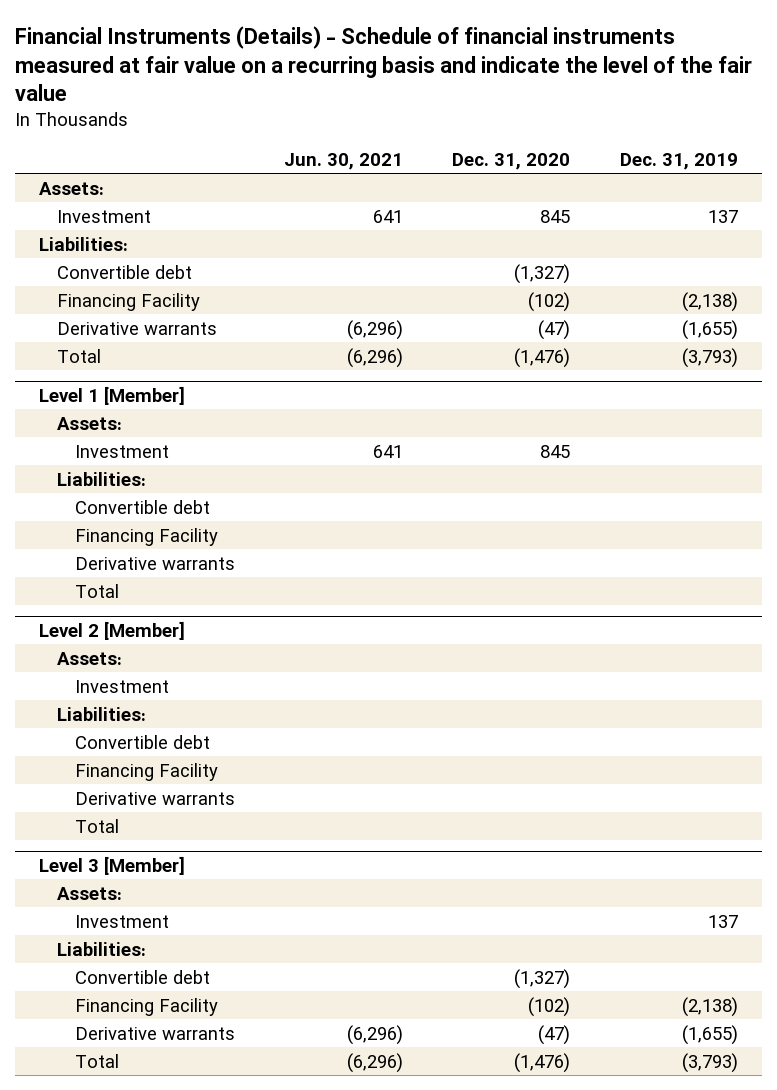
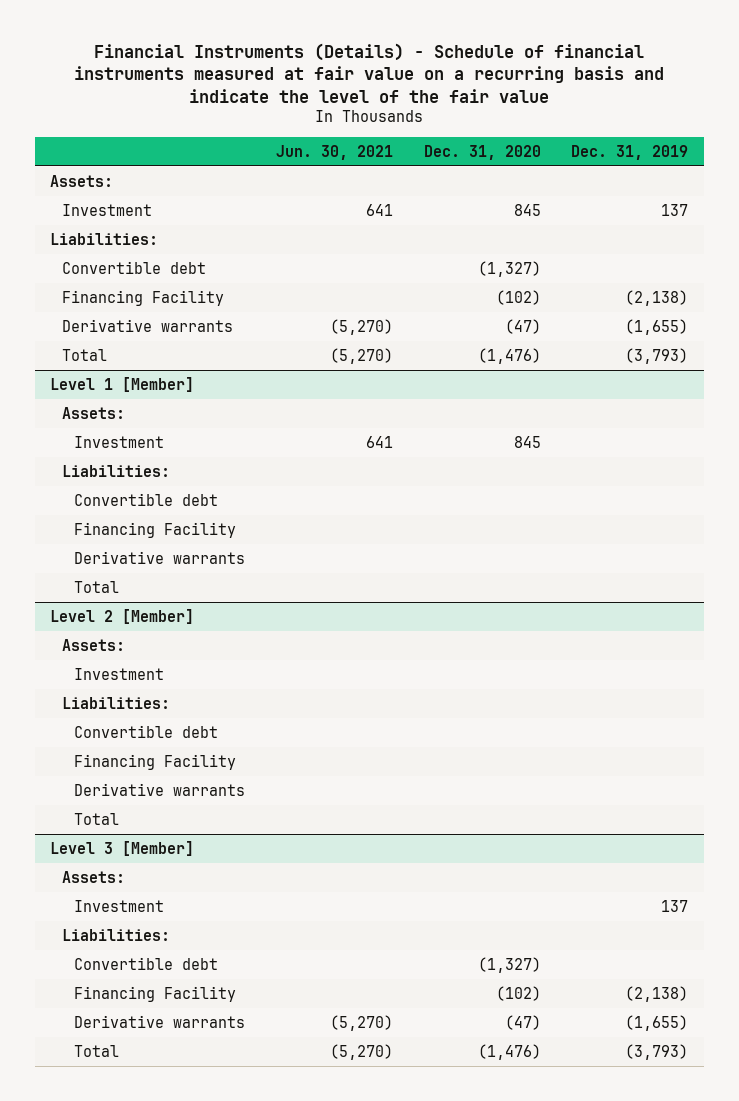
[347,319,404,340] (6,296) -> [329,318,393,335] (5,270)
[347,347,404,368] (6,296) -> [329,347,393,364] (5,270)
[347,1024,404,1045] (6,296) -> [329,1014,393,1031] (5,270)
[347,1052,404,1073] (6,296) -> [329,1043,393,1060] (5,270)

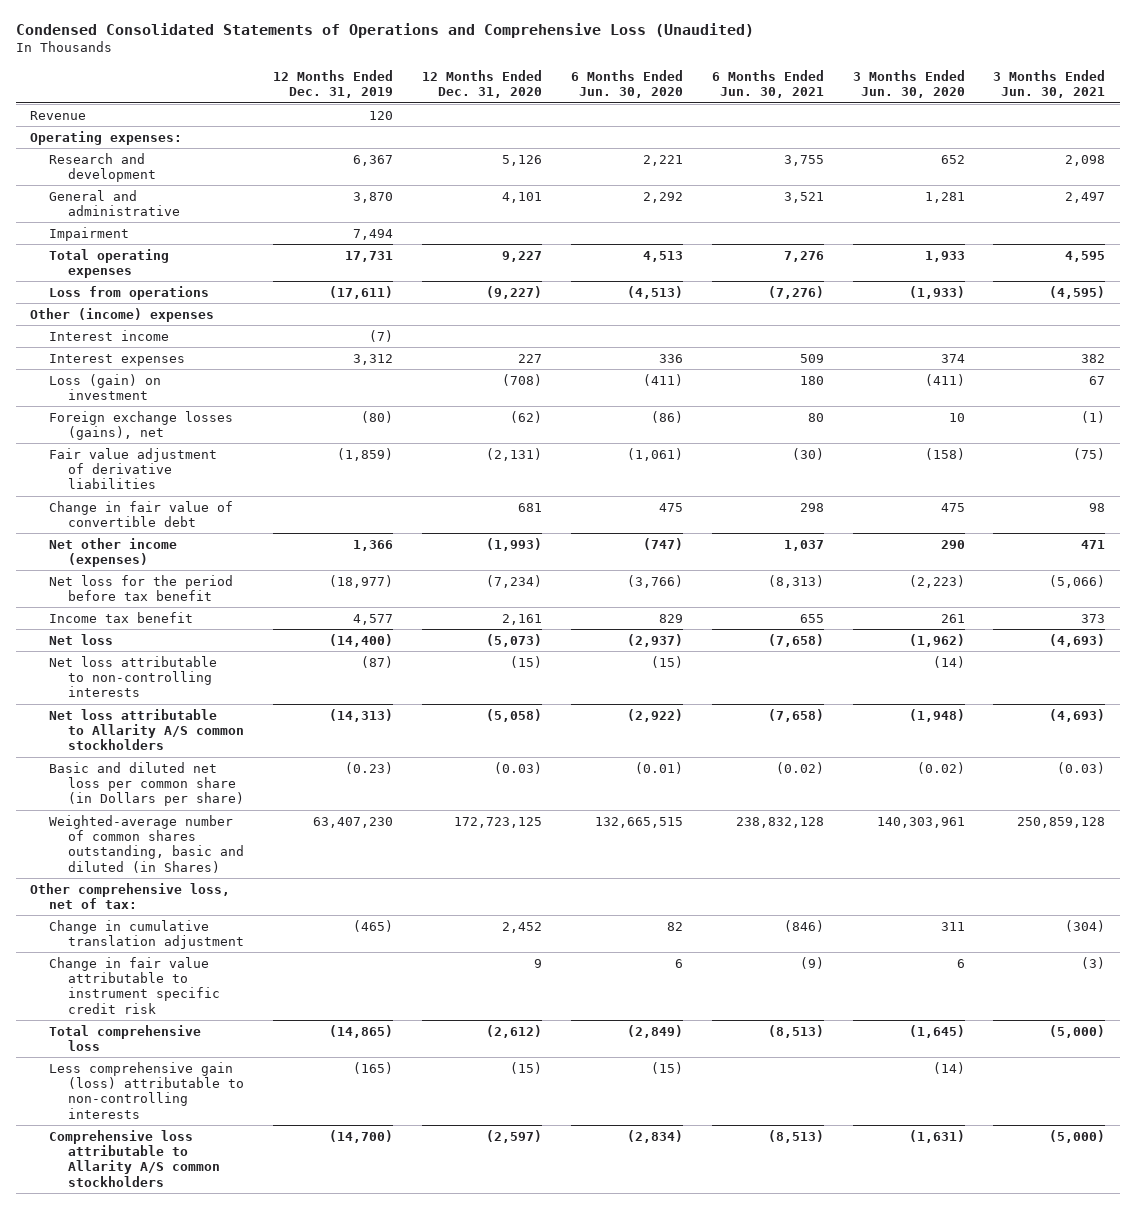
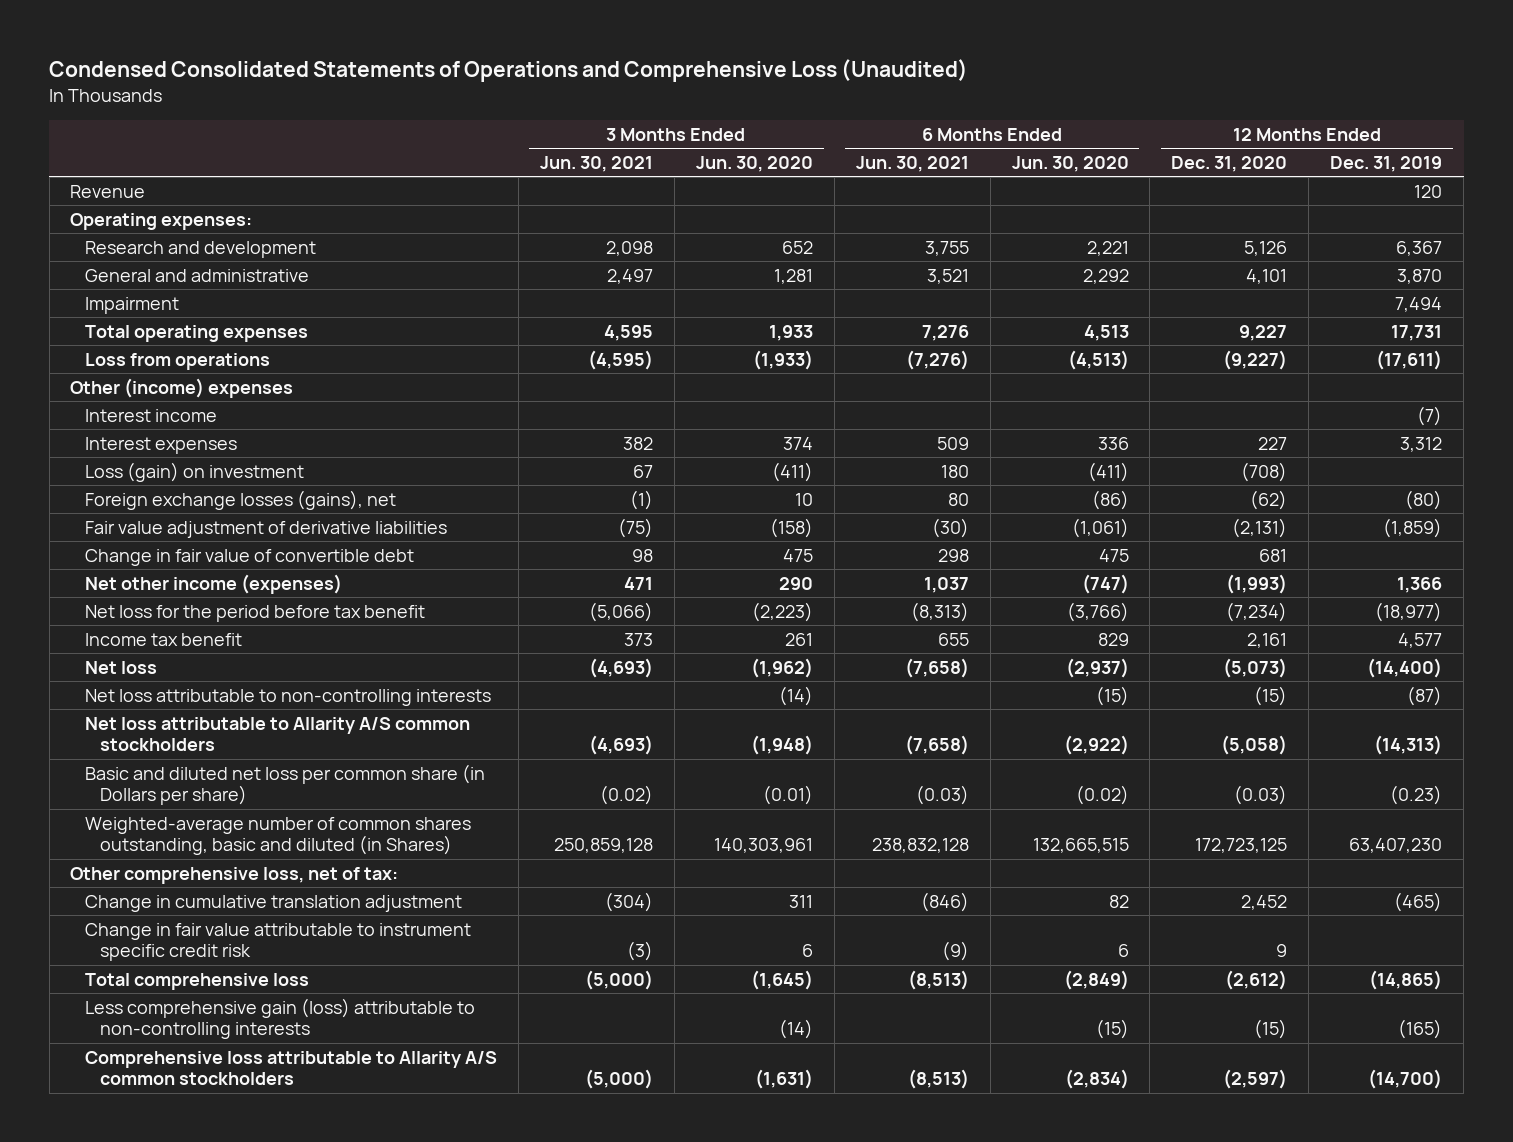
[634,761,683,774] (0.01) -> [1075,785,1129,806] (0.02)
[775,761,824,774] (0.02) -> [915,785,969,806] (0.03)
[916,761,965,774] (0.02) -> [762,785,813,806] (0.01)
[1057,761,1106,774] (0.03) -> [600,785,654,806] (0.02)

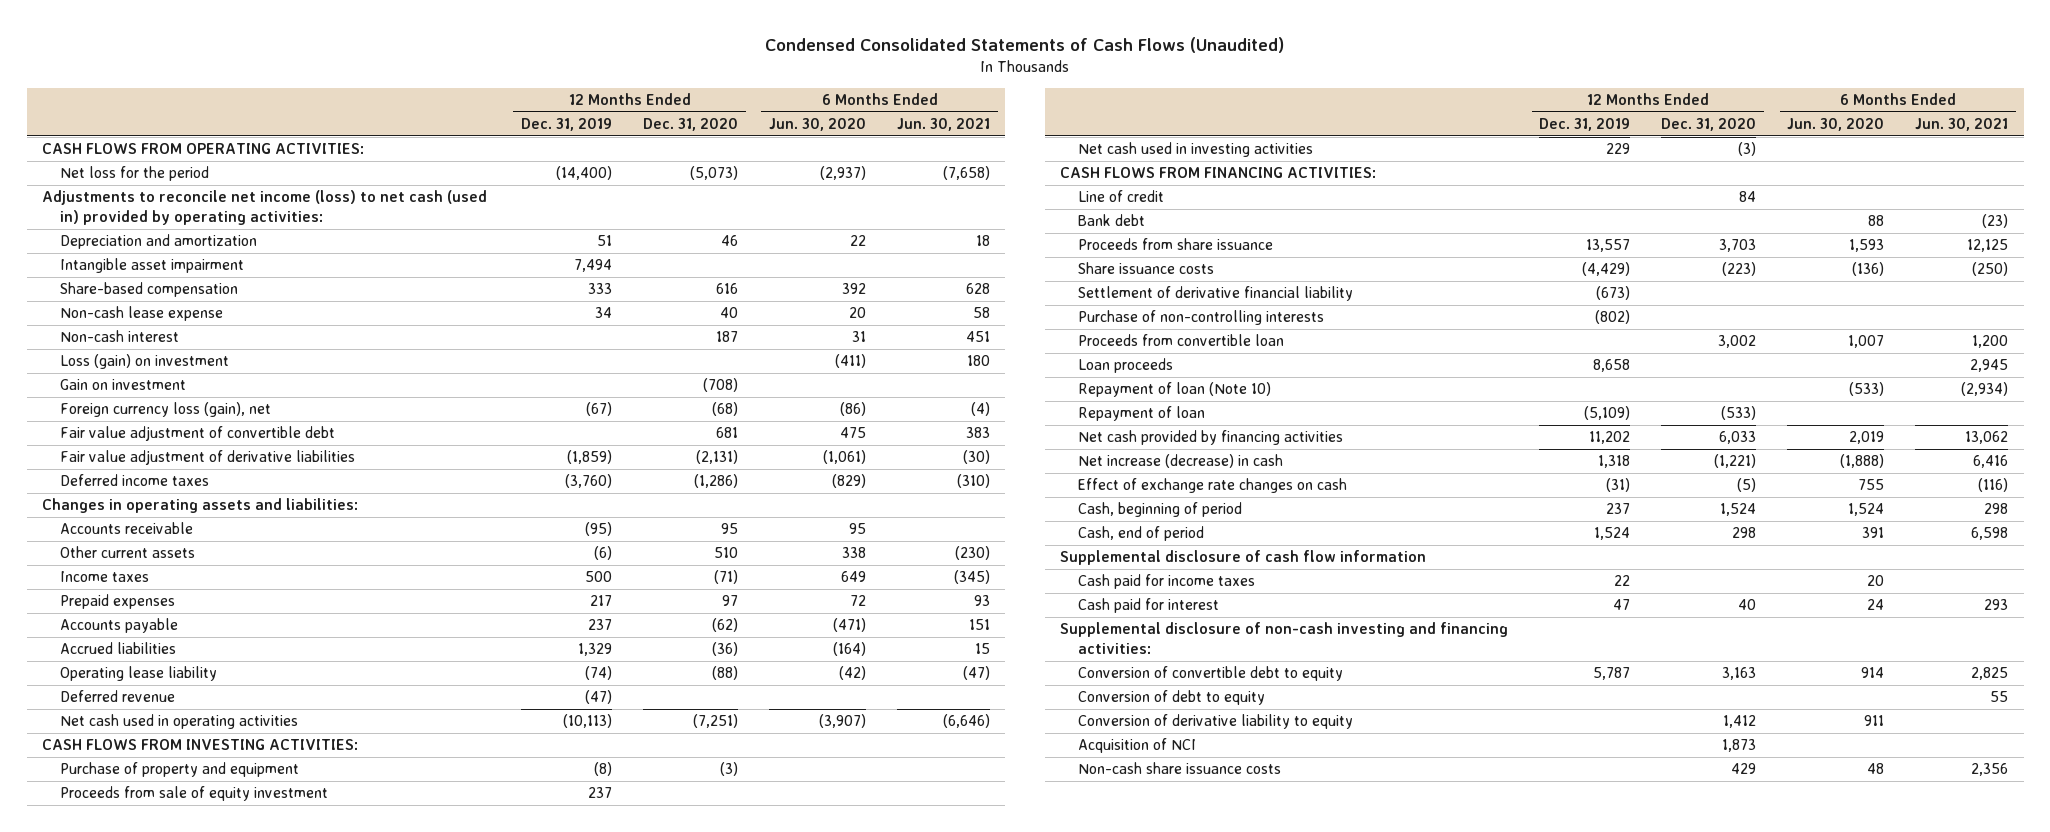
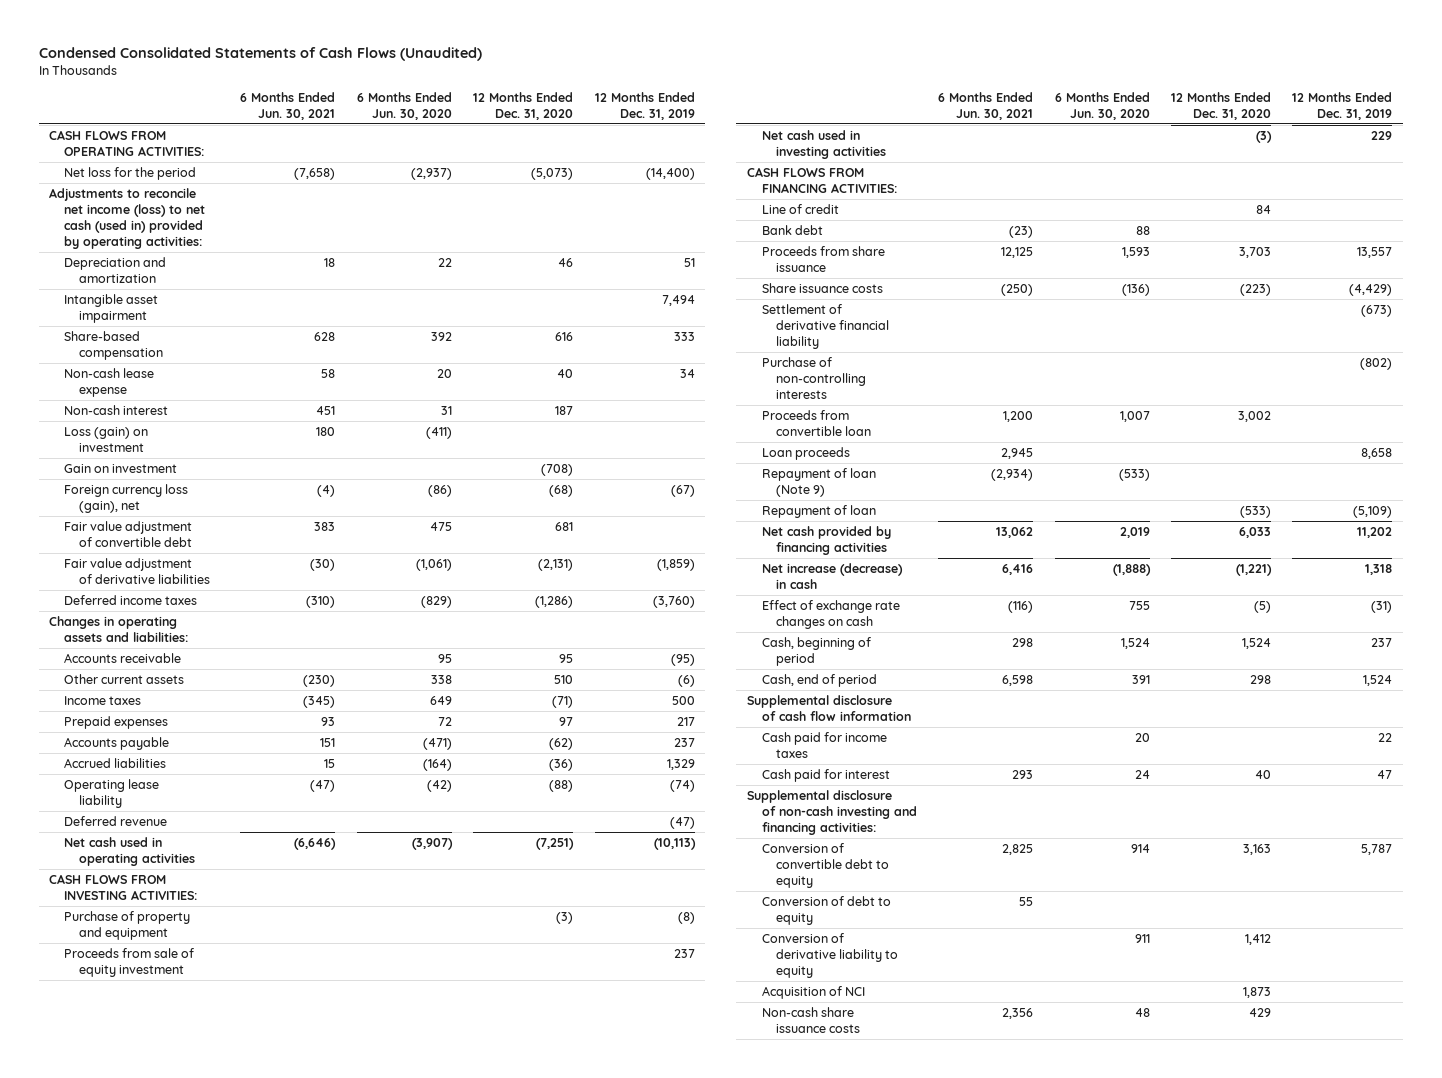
[1078,382,1272,398] Repayment of loan (Note 10) -> [761,467,876,497] Repayment of loan (Note 9)

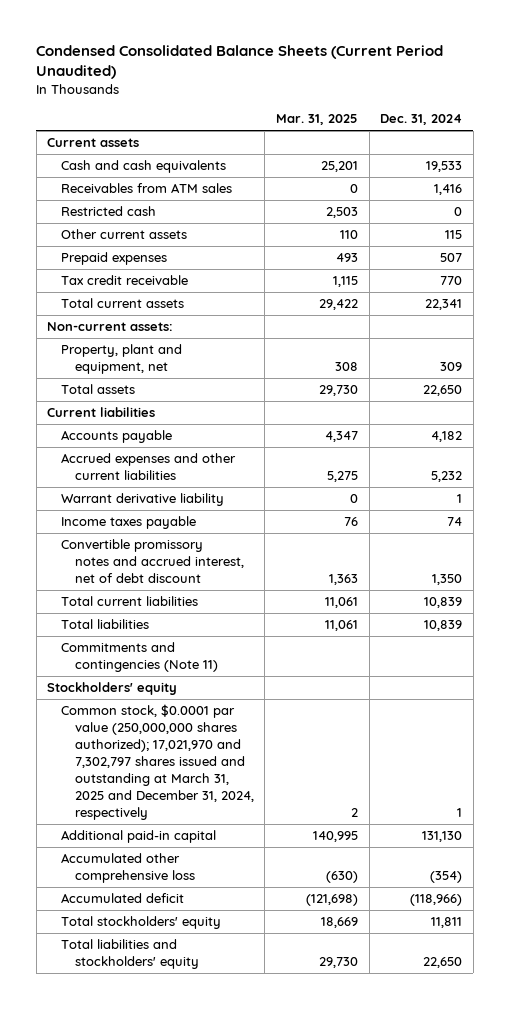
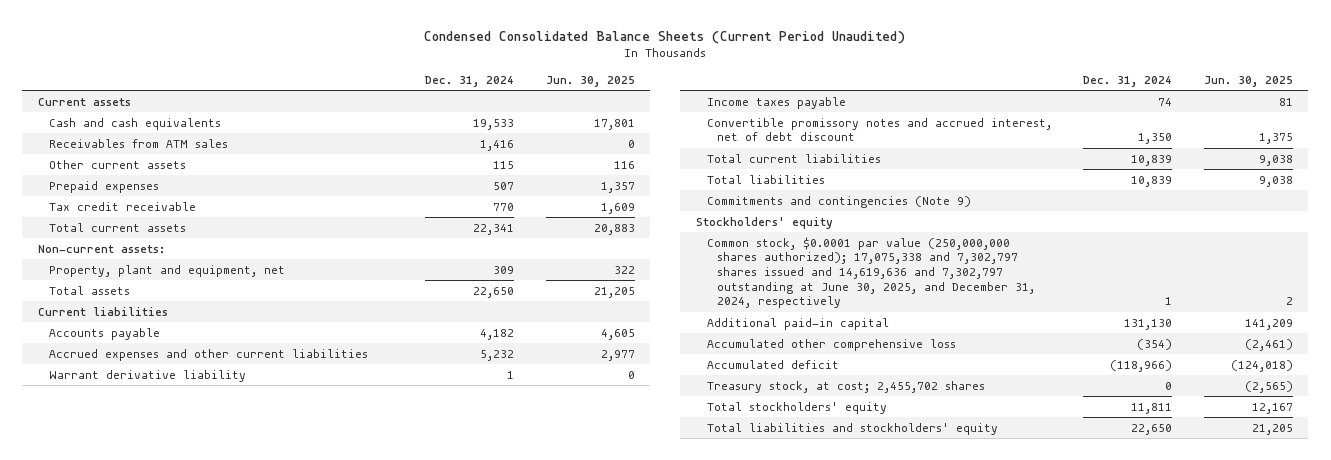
[275,114,358,126] Mar. 31, 2025 -> none
none -> [545,75,635,87] Jun. 30, 2025
[60,206,156,217] Restricted cash -> none
[60,642,218,673] Commitments and contingencies (Note 11) -> [706,195,971,208] Commitments and contingencies (Note 9)
[60,704,254,820] Common stock, $0.0001 par value (250,000,000 shares authorized); 17,021,970 and 7,302,797 shares issued and outstanding at March 31, 2025 and December 31, 2024, respectively -> [706,236,1036,309] Common stock, $0.0001 par value (250,000,000 shares authorized); 17,075,338 and 7,302,797 shares issued and 14,619,636 and 7,302,797 outstanding at June 30, 2025, and December 31, 2024, respectively
none -> [706,380,985,393] Treasury stock, at cost; 2,455,702 shares

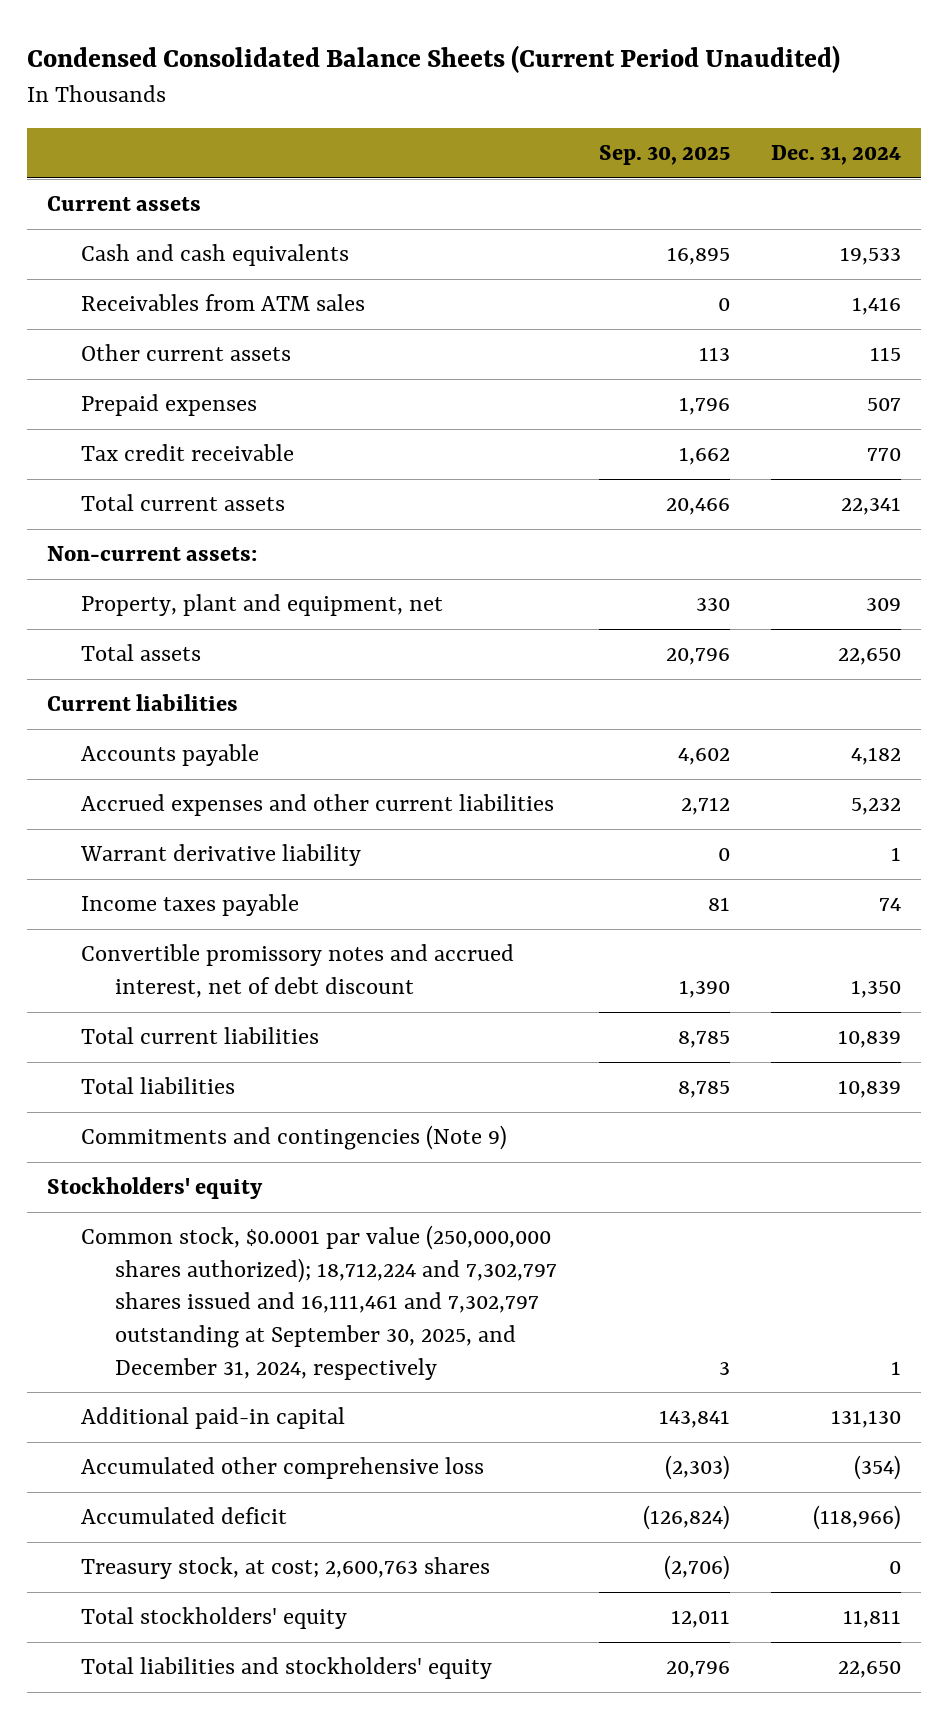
[545,75,635,87] Jun. 30, 2025 -> none
none -> [598,144,730,165] Sep. 30, 2025
[706,236,1036,309] Common stock, $0.0001 par value (250,000,000 shares authorized); 17,075,338 and 7,302,797 shares issued and 14,619,636 and 7,302,797 outstanding at June 30, 2025, and December 31, 2024, respectively -> [81,1225,558,1380] Common stock, $0.0001 par value (250,000,000 shares authorized); 18,712,224 and 7,302,797 shares issued and 16,111,461 and 7,302,797 outstanding at September 30, 2025, and December 31, 2024, respectively
[706,380,985,393] Treasury stock, at cost; 2,455,702 shares -> [81,1557,491,1580] Treasury stock, at cost; 2,600,763 shares

